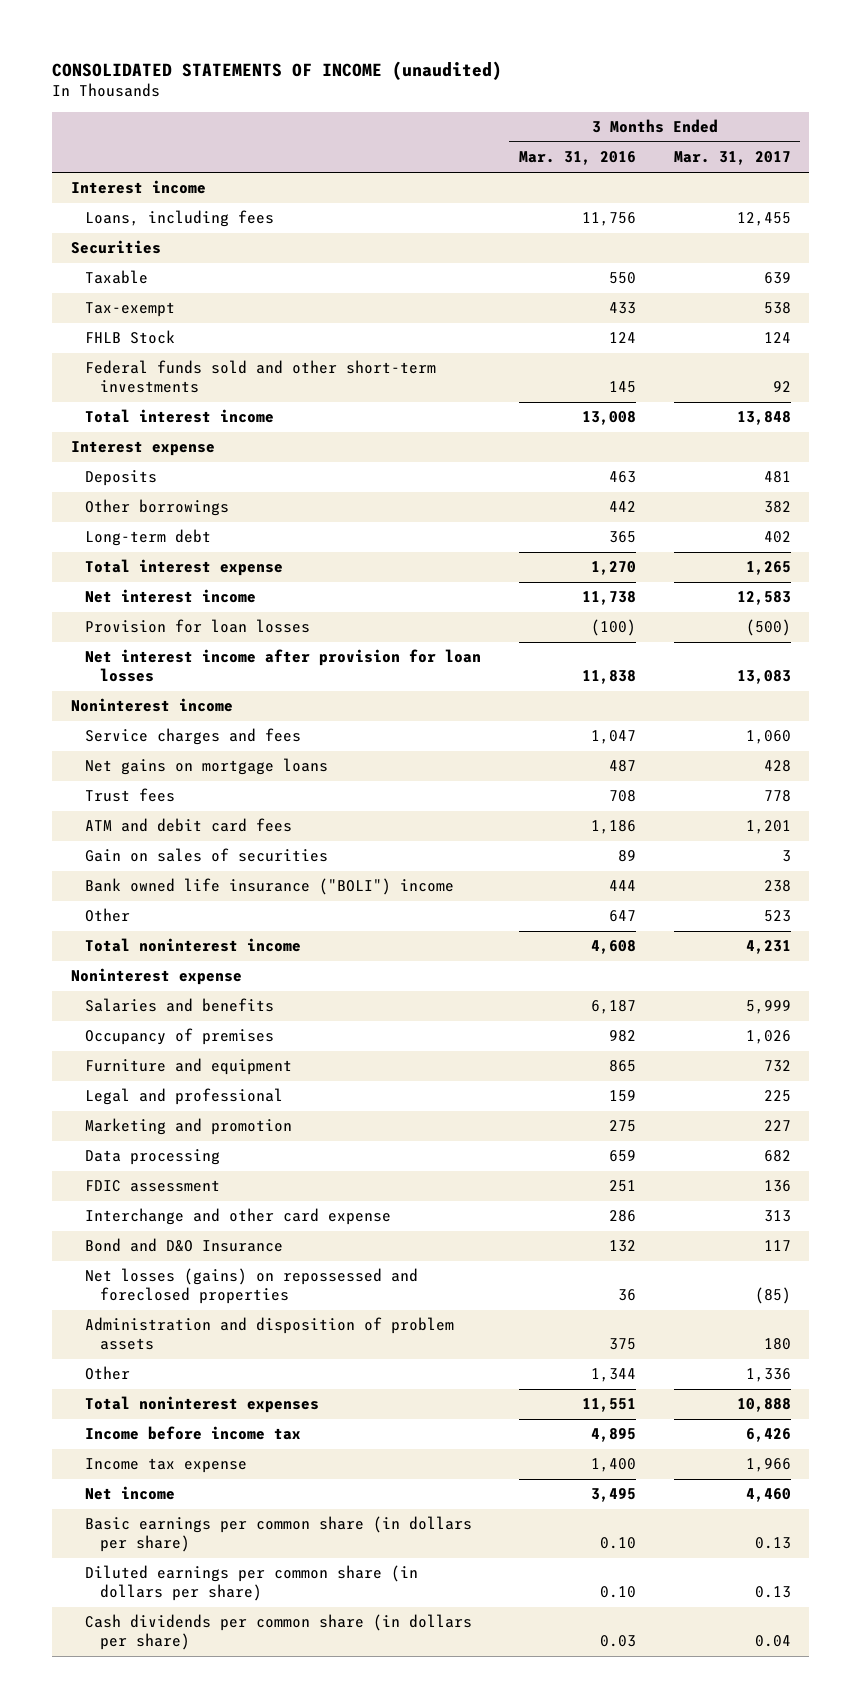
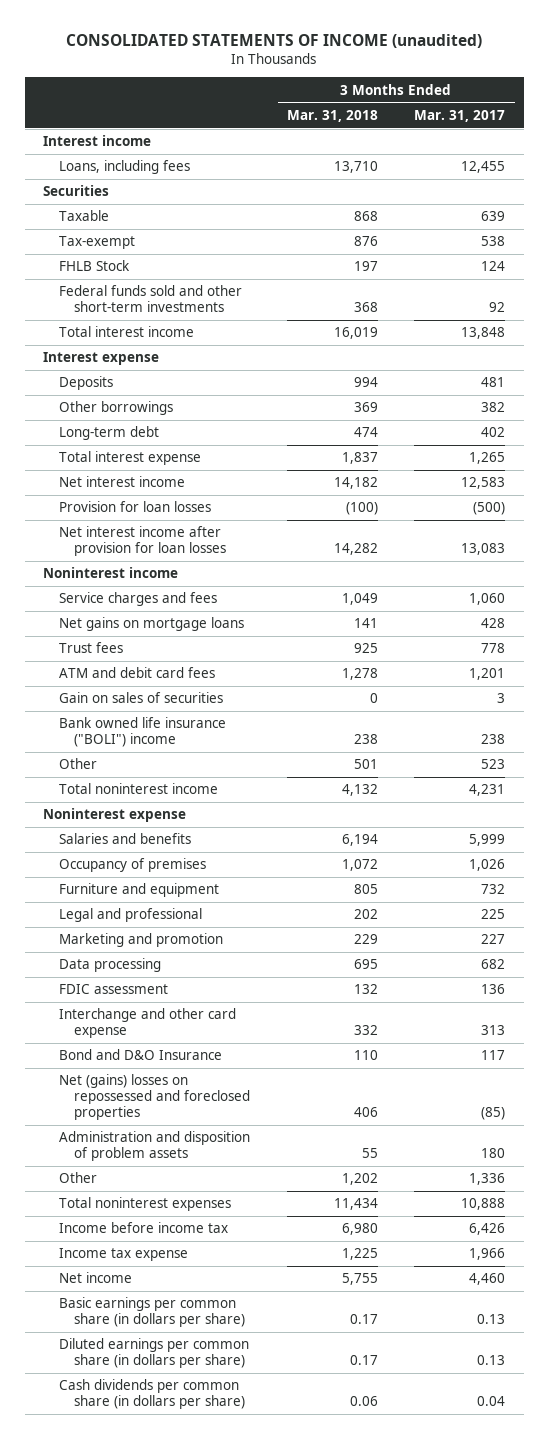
[518,151,636,166] Mar. 31, 2016 -> none
none -> [286,109,378,122] Mar. 31, 2018
[85,1268,419,1304] Net losses (gains) on repossessed and foreclosed properties -> [58,1074,251,1121] Net (gains) losses on repossessed and foreclosed properties

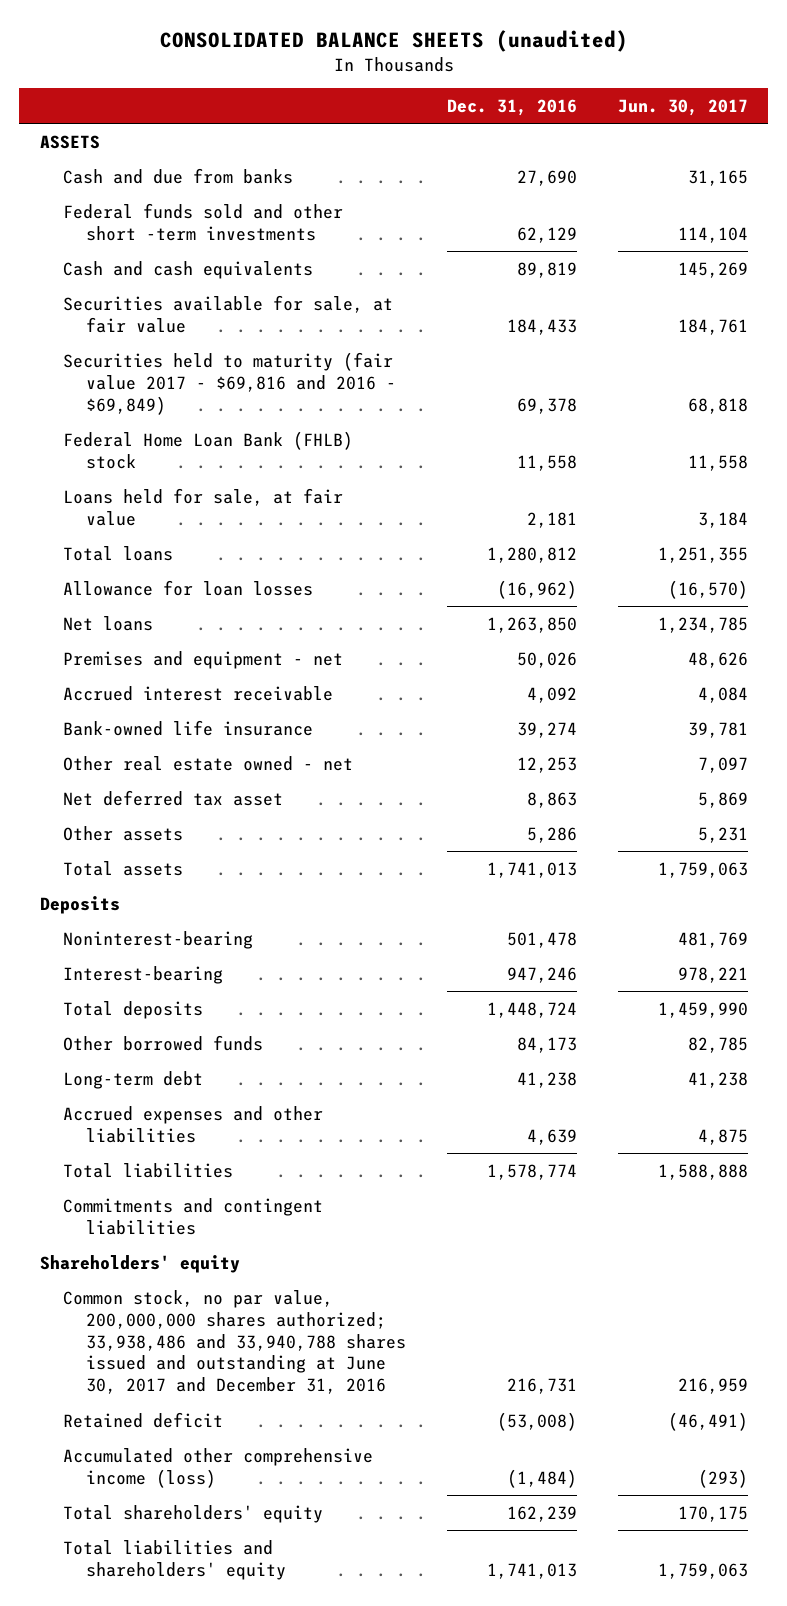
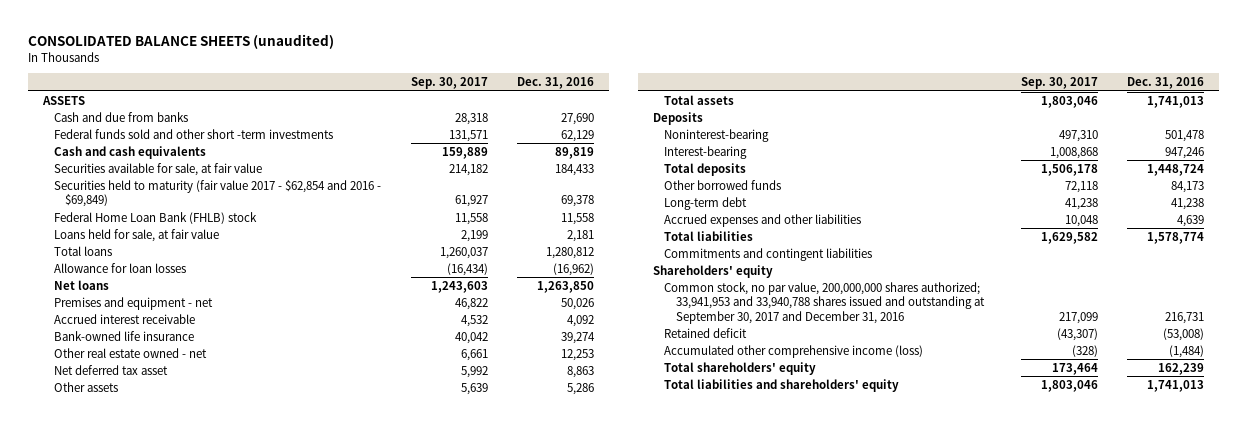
[617,98,748,116] Jun. 30, 2017 -> none
none -> [410,77,488,90] Sep. 30, 2017
[62,351,396,415] Securities held to maturity (fair value 2017 - $69,816 and 2016 - $69,849) -> [54,179,382,208] Securities held to maturity (fair value 2017 - $62,854 and 2016 - $69,849)
[62,1289,406,1395] Common stock, no par value, 200,000,000 shares authorized; 33,938,486 and 33,940,788 shares issued and outstanding at June 30, 2017 and December 31, 2016 -> [664,281,985,324] Common stock, no par value, 200,000,000 shares authorized; 33,941,953 and 33,940,788 shares issued and outstanding at September 30, 2017 and December 31, 2016

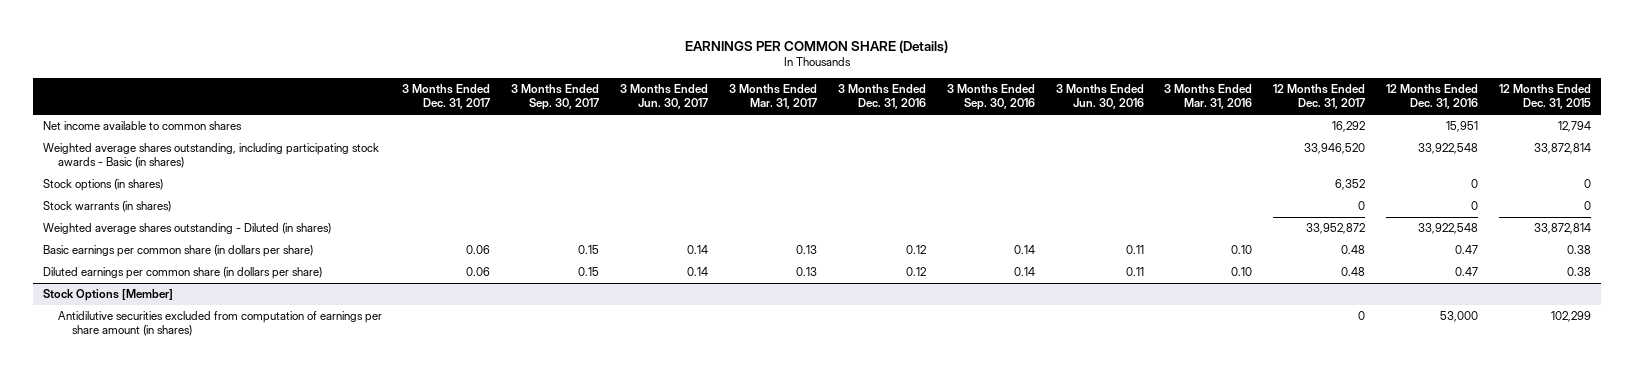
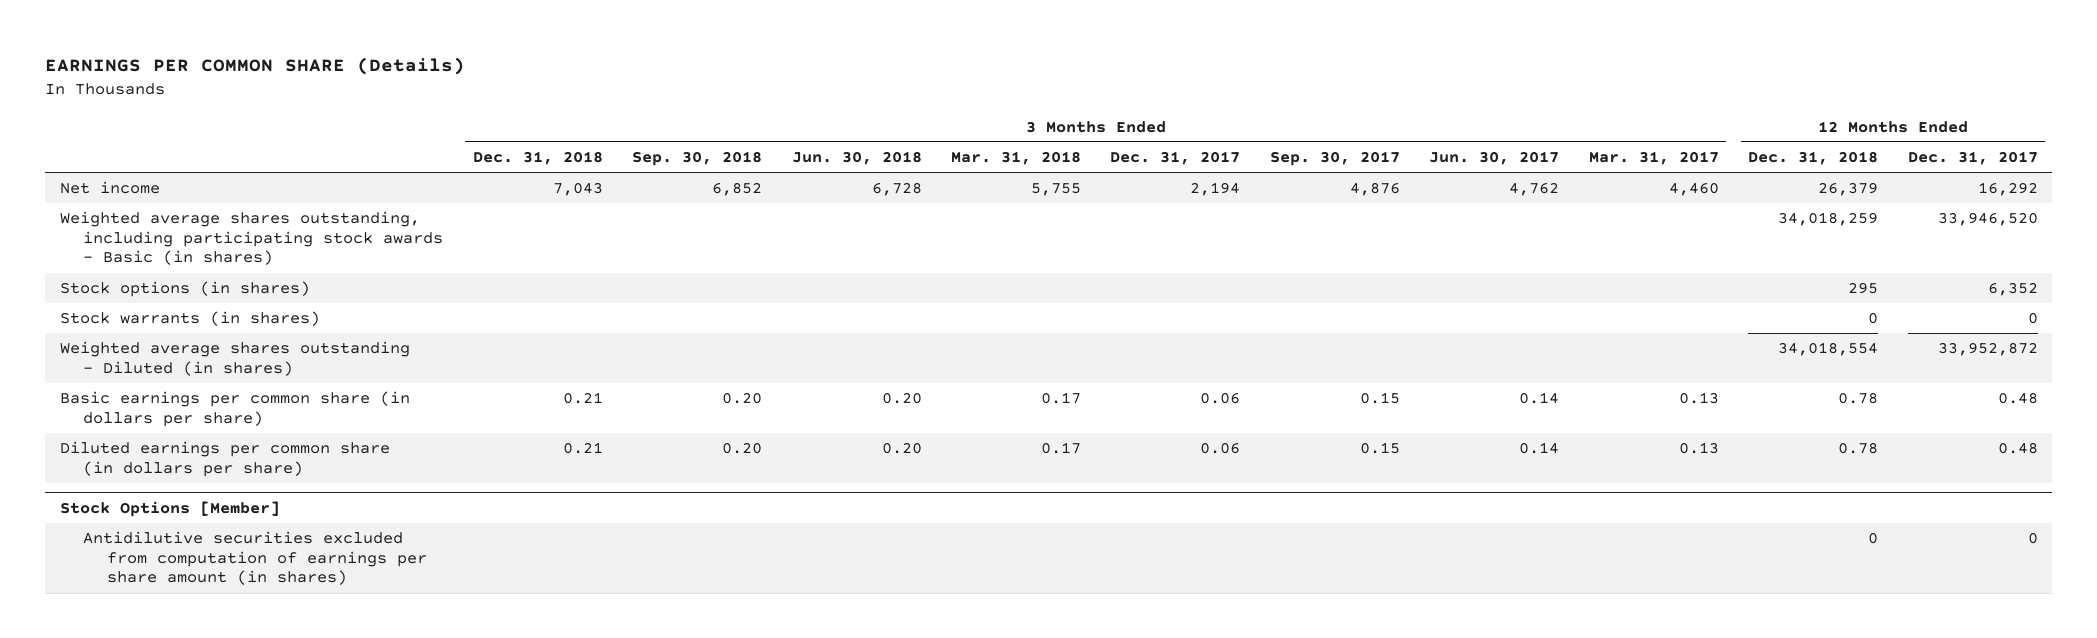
[837,84,926,110] 3 Months Ended Dec. 31, 2016 -> none
[946,84,1035,111] 3 Months Ended Sep. 30, 2016 -> none
[1055,84,1144,110] 3 Months Ended Jun. 30, 2016 -> none
[1164,84,1253,110] 3 Months Ended Mar. 31, 2016 -> none
[1386,84,1479,110] 12 Months Ended Dec. 31, 2016 -> none
[1499,84,1592,110] 12 Months Ended Dec. 31, 2015 -> none
none -> [472,150,603,165] Dec. 31, 2018
none -> [632,150,763,166] Sep. 30, 2018
none -> [791,150,922,165] Jun. 30, 2018
none -> [951,150,1082,165] Mar. 31, 2018
none -> [1748,150,1879,165] Dec. 31, 2018
[42,121,242,131] Net income available to common shares -> none
none -> [59,181,160,195] Net income

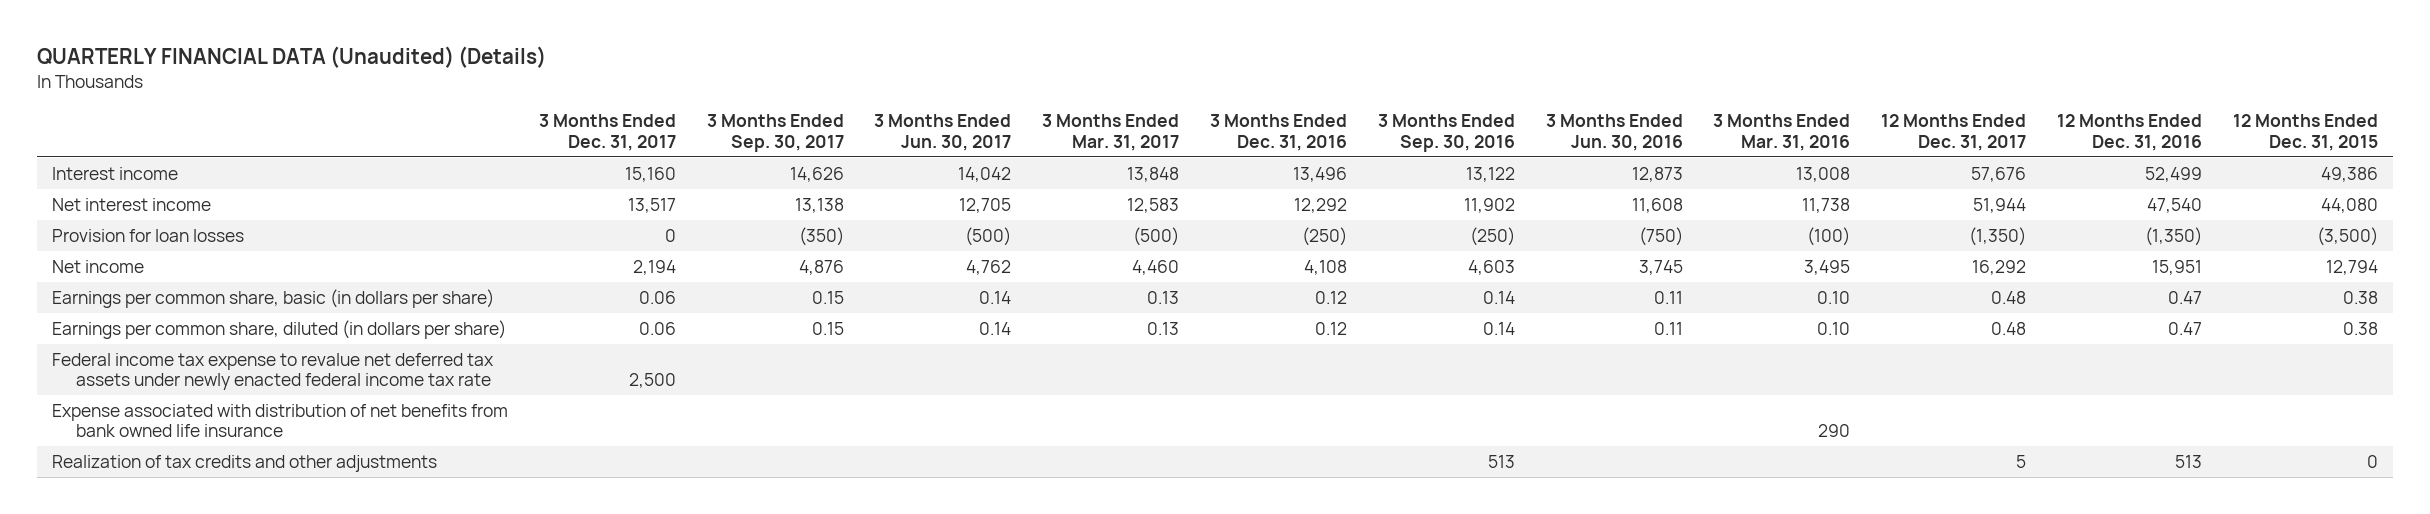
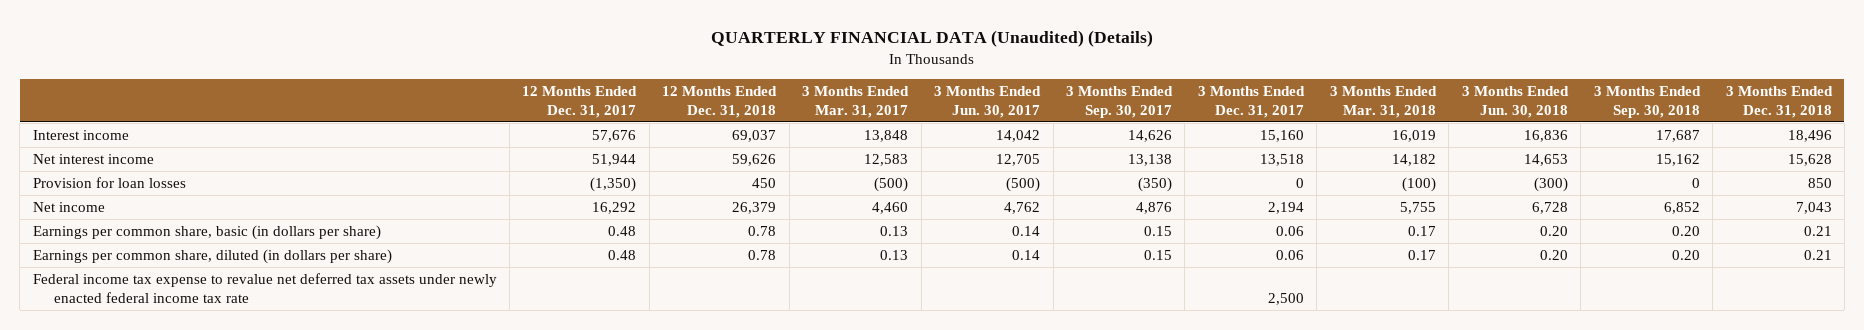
[1209,114,1347,151] 3 Months Ended Dec. 31, 2016 -> none
[1377,114,1515,152] 3 Months Ended Sep. 30, 2016 -> none
[1545,114,1683,151] 3 Months Ended Jun. 30, 2016 -> none
[1713,114,1851,151] 3 Months Ended Mar. 31, 2016 -> none
[2056,114,2202,151] 12 Months Ended Dec. 31, 2016 -> none
[2232,114,2378,151] 12 Months Ended Dec. 31, 2015 -> none
none -> [662,85,778,118] 12 Months Ended Dec. 31, 2018
none -> [1329,85,1437,118] 3 Months Ended Mar. 31, 2018
none -> [1461,85,1569,118] 3 Months Ended Jun. 30, 2018
none -> [1593,85,1701,118] 3 Months Ended Sep. 30, 2018
none -> [1725,85,1833,118] 3 Months Ended Dec. 31, 2018
[627,197,676,213] 13,517 -> [1259,154,1304,167] 13,518
[51,403,508,438] Expense associated with distribution of net benefits from bank owned life insurance -> none
[51,454,437,472] Realization of tax credits and other adjustments -> none

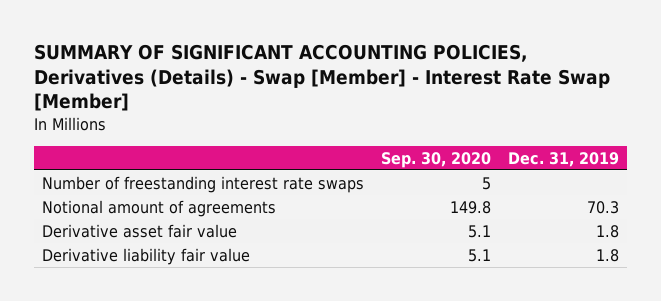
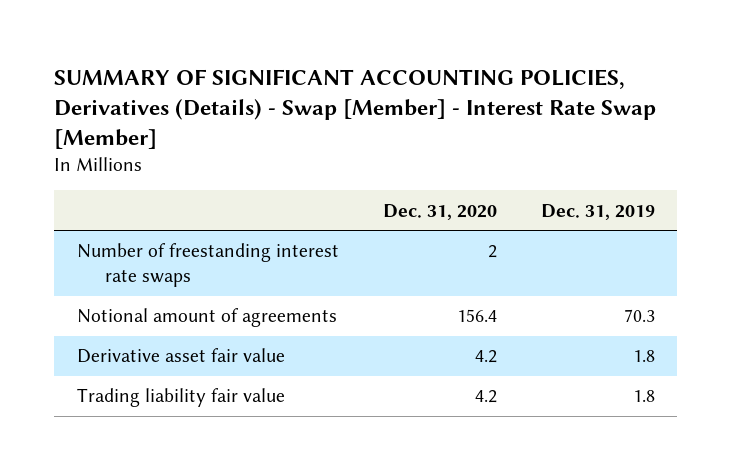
[380,151,491,168] Sep. 30, 2020 -> none
none -> [382,203,497,220] Dec. 31, 2020
[42,247,251,265] Derivative liability fair value -> [76,388,285,408] Trading liability fair value

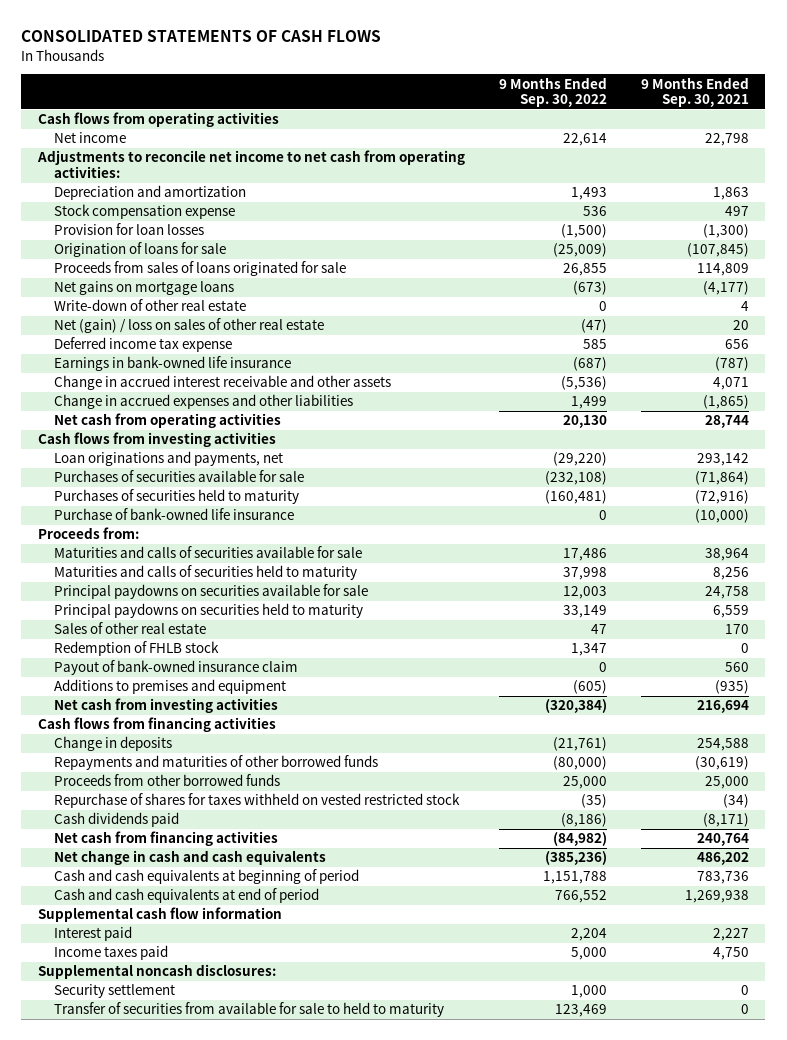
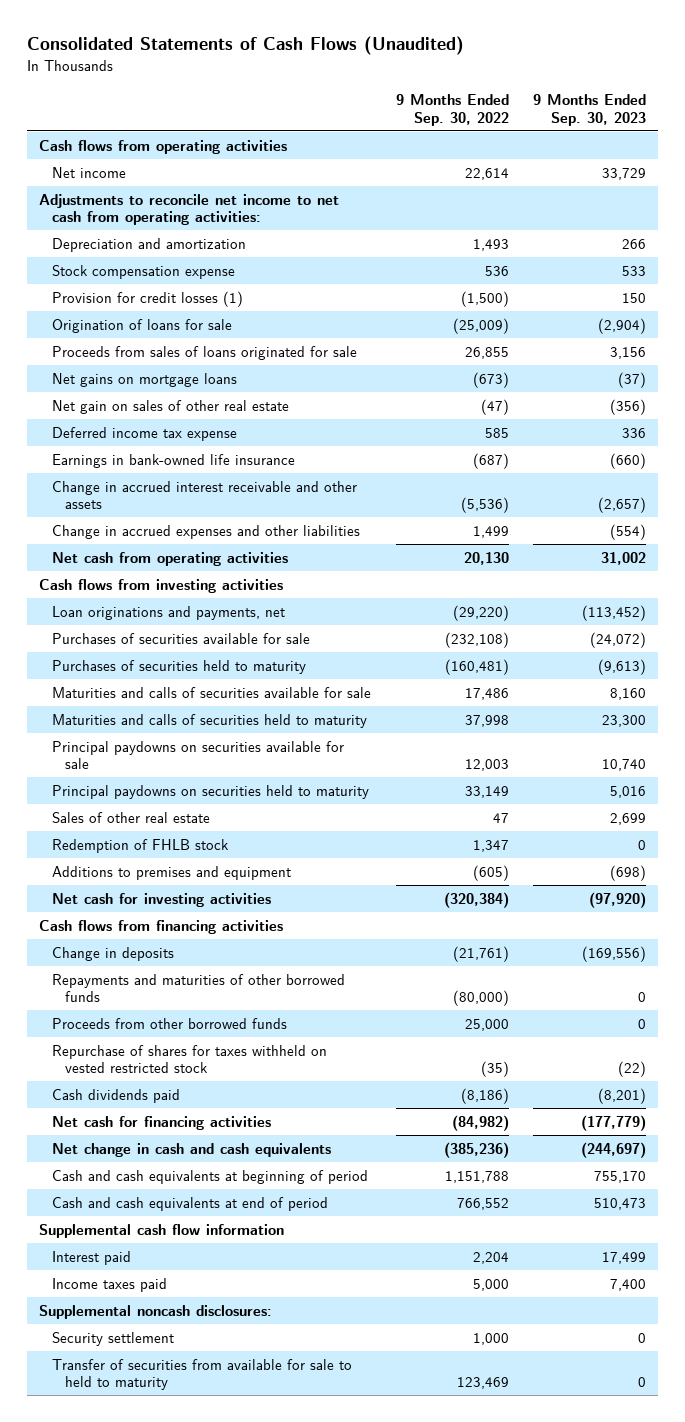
[21,30,382,43] CONSOLIDATED STATEMENTS OF CASH FLOWS -> [26,36,464,56] Consolidated Statements of Cash Flows (Unaudited)
[640,76,749,108] 9 Months Ended Sep. 30, 2021 -> none
none -> [533,93,647,126] 9 Months Ended Sep. 30, 2023
[54,223,205,236] Provision for loan losses -> [52,290,244,307] Provision for credit losses (1)
[54,299,247,312] Write-down of other real estate -> none
[54,318,325,334] Net (gain) / loss on sales of other real estate -> [52,399,290,414] Net gain on sales of other real estate
[54,508,295,521] Purchase of bank-owned life insurance -> none
[38,527,140,540] Proceeds from: -> none
[54,660,299,676] Payout of bank-owned insurance claim -> none
[54,698,279,714] Net cash from investing activities -> [52,892,272,907] Net cash for investing activities
[54,831,279,847] Net cash from financing activities -> [52,1115,272,1130] Net cash for financing activities

